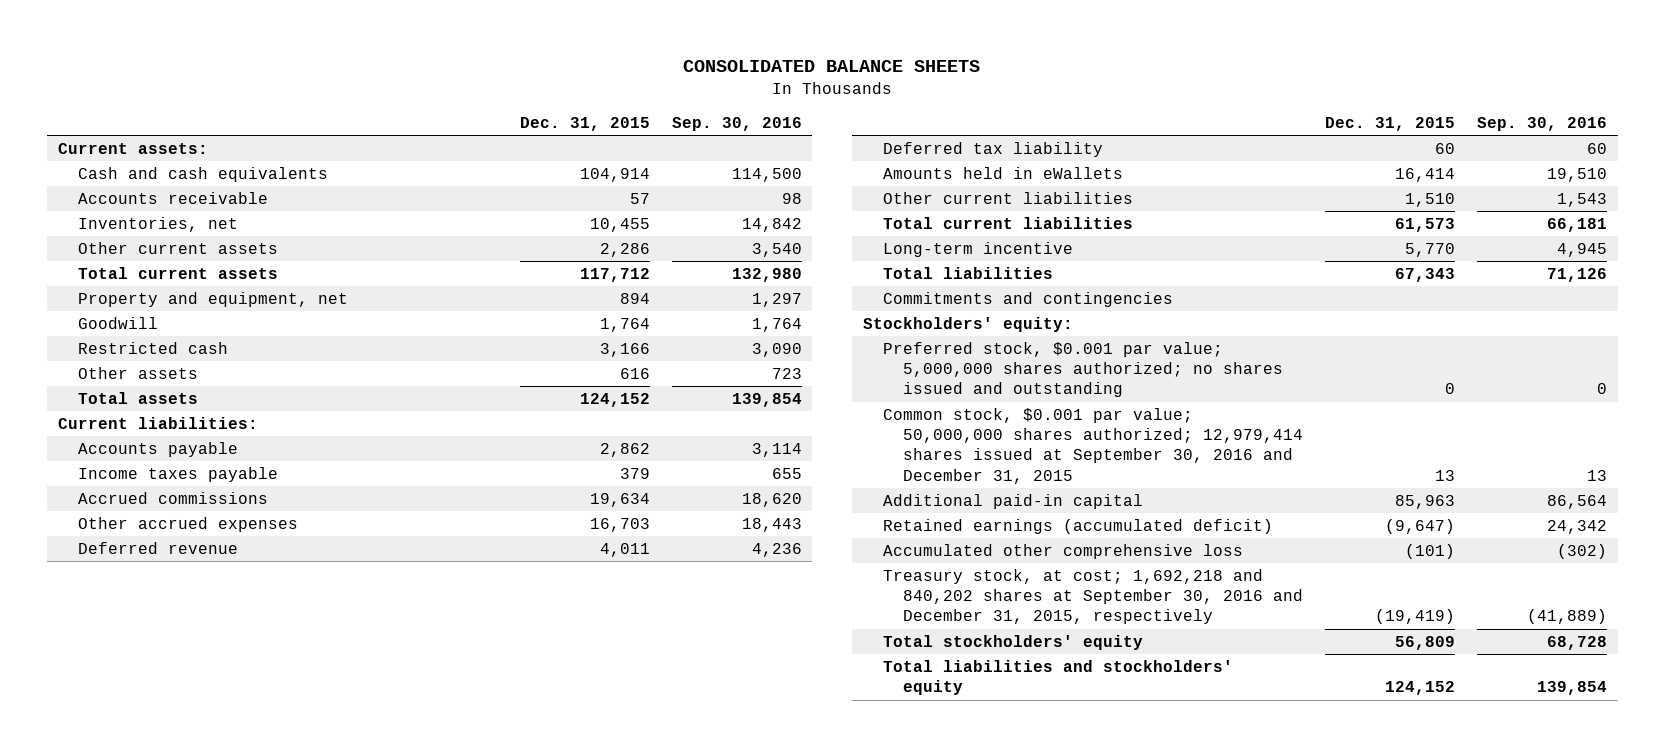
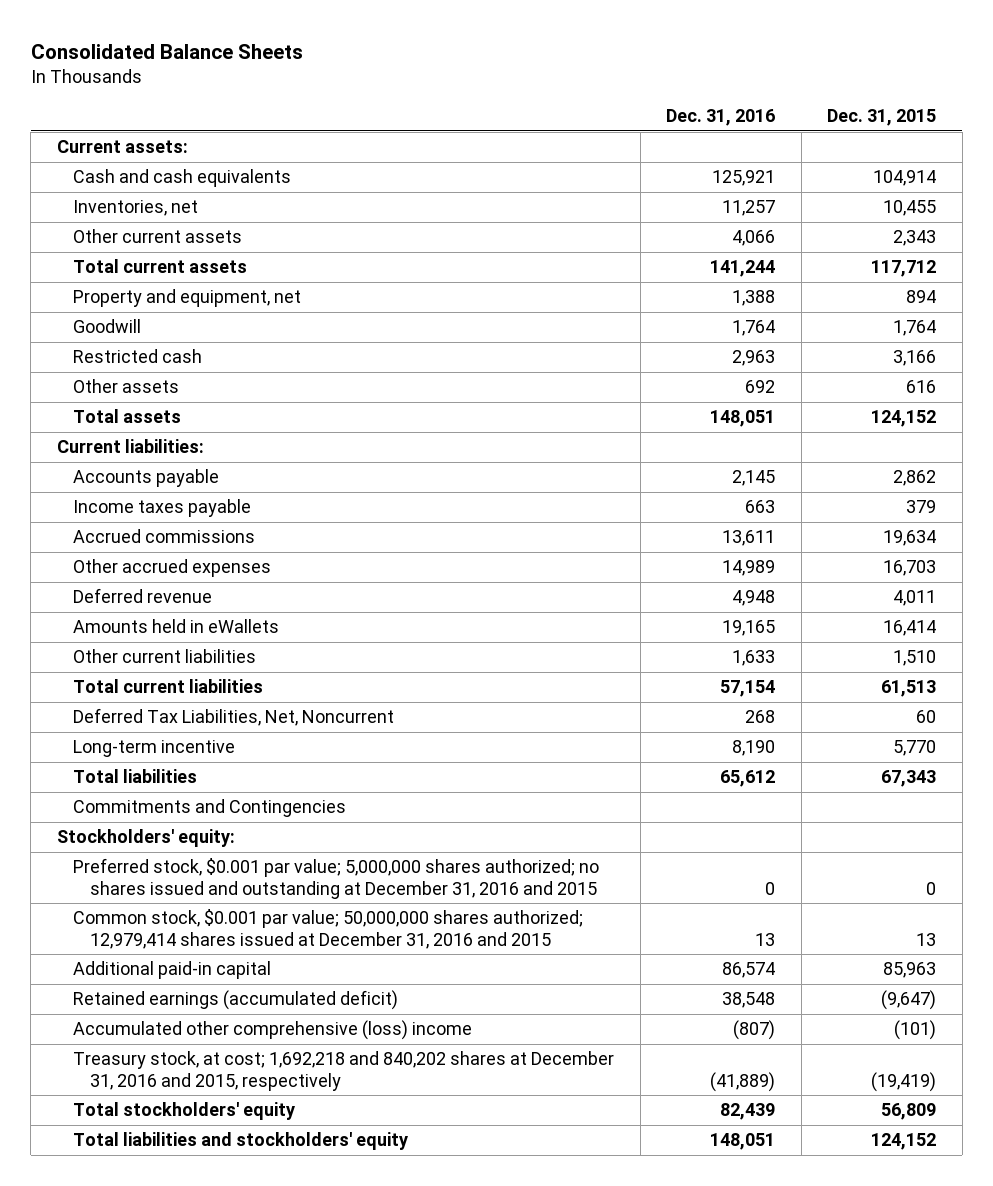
[683,60,981,73] CONSOLIDATED BALANCE SHEETS -> [30,43,303,59] Consolidated Balance Sheets
[671,116,802,131] Sep. 30, 2016 -> none
none -> [666,109,776,127] Dec. 31, 2016
[78,191,269,204] Accounts receivable -> none
[599,242,650,257] 2,286 -> [893,230,937,247] 2,343
[883,141,1104,157] Deferred tax liability -> none
[1395,217,1456,232] 61,573 -> [881,680,937,698] 61,513
none -> [73,708,395,727] Deferred Tax Liabilities, Net, Noncurrent
[883,291,1174,307] Commitments and contingencies -> [73,799,347,818] Commitments and Contingencies
[883,341,1284,398] Preferred stock, $0.001 par value; 5,000,000 shares authorized; no shares issued and outstanding -> [73,858,600,899] Preferred stock, $0.001 par value; 5,000,000 shares authorized; no shares issued and outstanding at December 31, 2016 and 2015
[883,407,1304,484] Common stock, $0.001 par value; 50,000,000 shares authorized; 12,979,414 shares issued at September 30, 2016 and December 31, 2015 -> [73,909,584,949] Common stock, $0.001 par value; 50,000,000 shares authorized; 12,979,414 shares issued at December 31, 2016 and 2015
[883,543,1244,559] Accumulated other comprehensive loss -> [73,1020,473,1041] Accumulated other comprehensive (loss) income
[883,568,1304,625] Treasury stock, at cost; 1,692,218 and 840,202 shares at September 30, 2016 and December 31, 2015, respectively -> [73,1051,615,1091] Treasury stock, at cost; 1,692,218 and 840,202 shares at December 31, 2016 and 2015, respectively

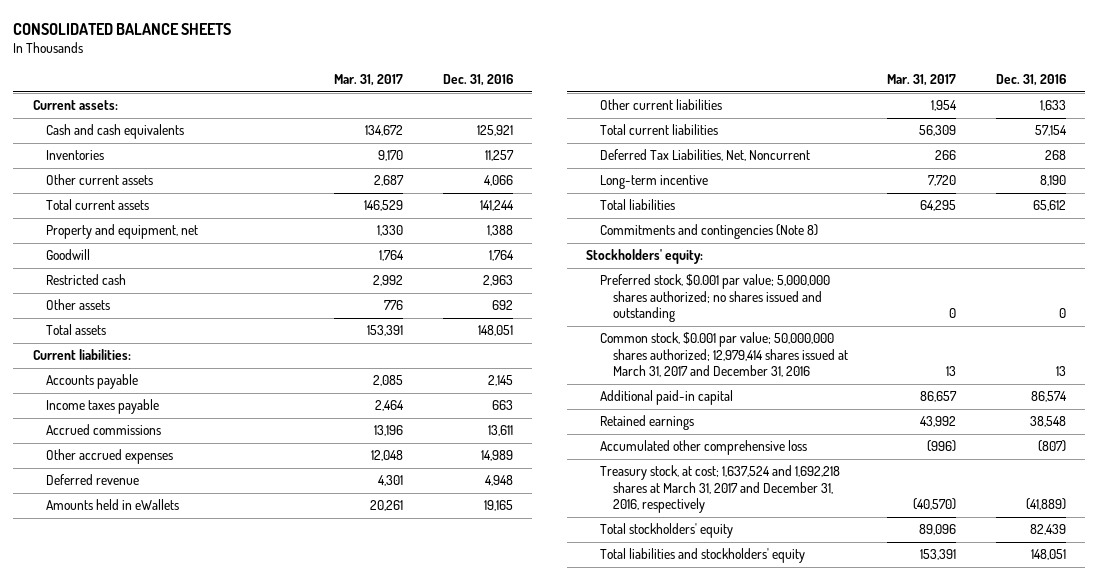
[30,43,303,59] Consolidated Balance Sheets -> [13,22,232,35] CONSOLIDATED BALANCE SHEETS
[827,109,937,127] Dec. 31, 2015 -> none
none -> [334,74,404,87] Mar. 31, 2017
[73,200,199,217] Inventories, net -> [46,150,105,161] Inventories
[73,799,347,818] Commitments and Contingencies -> [599,224,818,240] Commitments and contingencies (Note 8)
[73,858,600,899] Preferred stock, $0.001 par value; 5,000,000 shares authorized; no shares issued and outstanding at December 31, 2016 and 2015 -> [599,274,830,323] Preferred stock, $0.001 par value; 5,000,000 shares authorized; no shares issued and outstanding
[73,909,584,949] Common stock, $0.001 par value; 50,000,000 shares authorized; 12,979,414 shares issued at December 31, 2016 and 2015 -> [599,332,848,378] Common stock, $0.001 par value; 50,000,000 shares authorized; 12,979,414 shares issued at March 31, 2017 and December 31, 2016
[73,990,399,1011] Retained earnings (accumulated deficit) -> [599,415,694,431] Retained earnings
[73,1020,473,1041] Accumulated other comprehensive (loss) income -> [599,440,807,456] Accumulated other comprehensive loss
[73,1051,615,1091] Treasury stock, at cost; 1,692,218 and 840,202 shares at December 31, 2016 and 2015, respectively -> [599,465,840,514] Treasury stock, at cost; 1,637,524 and 1,692,218 shares at March 31, 2017 and December 31, 2016, respectively

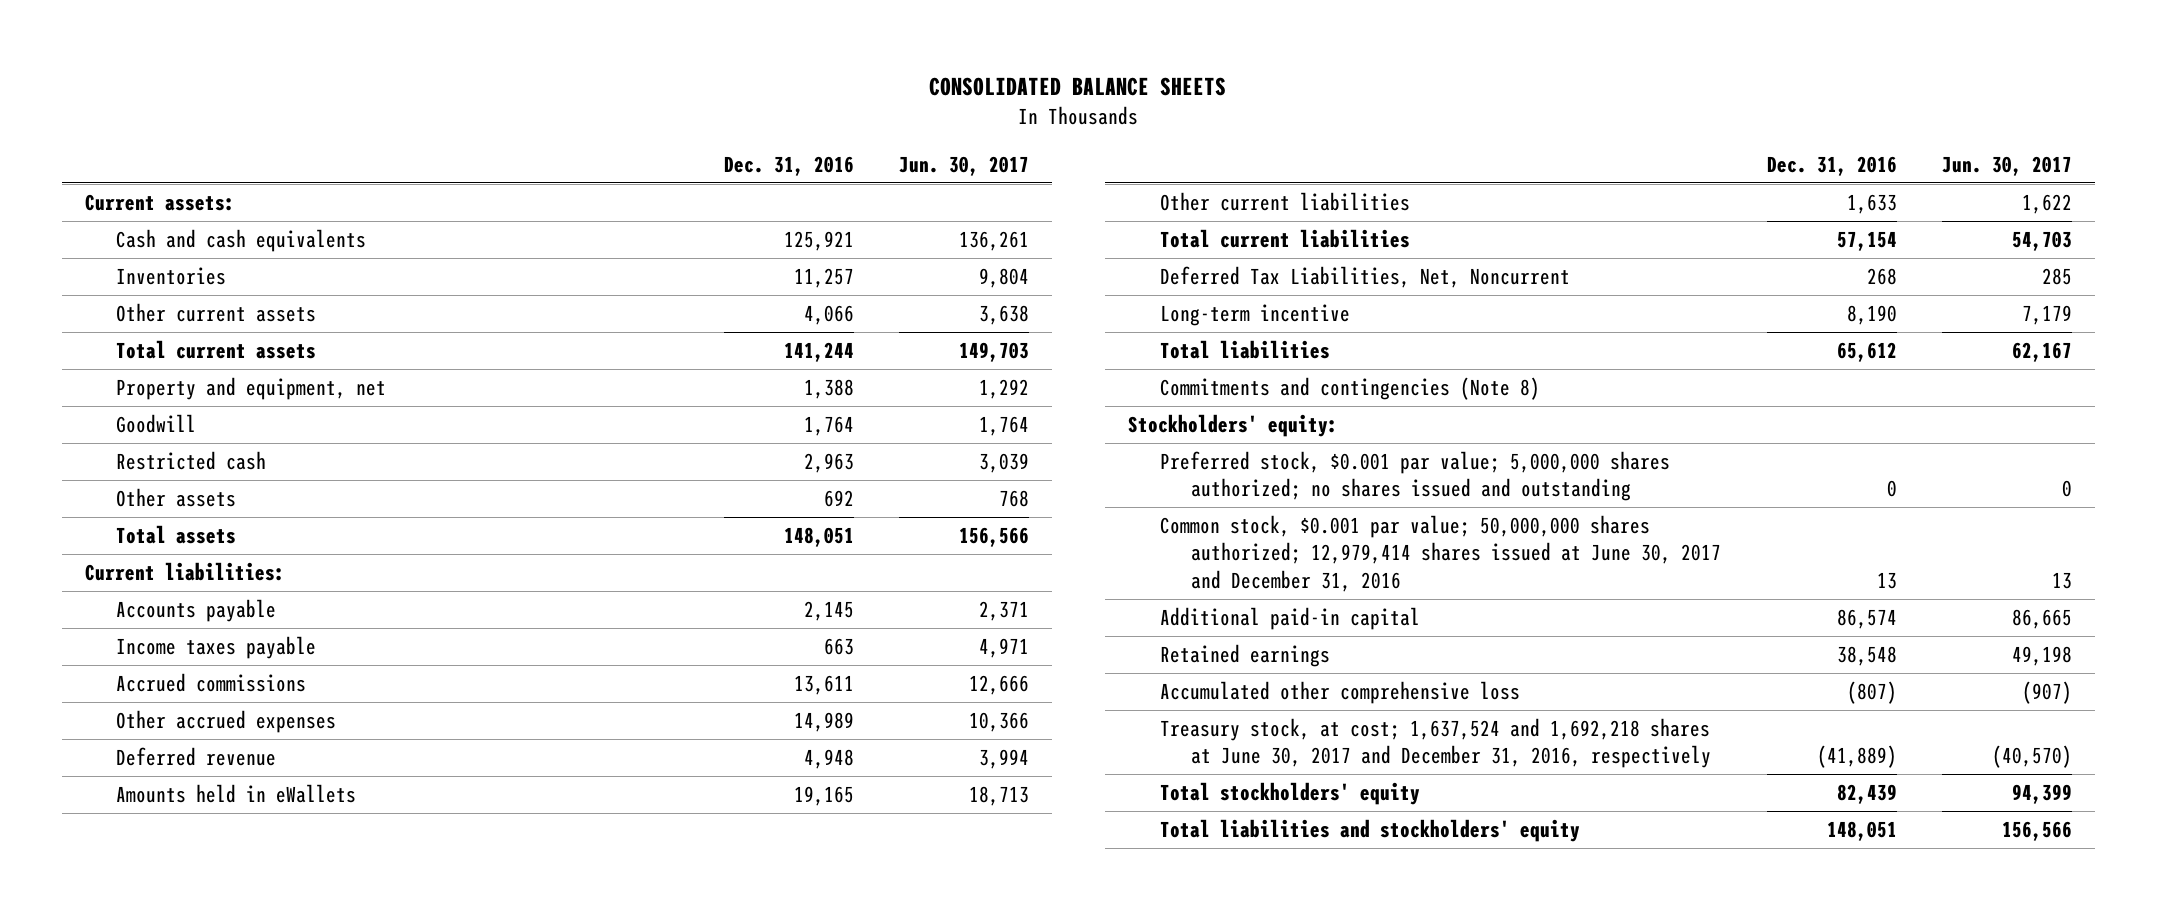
[334,74,404,87] Mar. 31, 2017 -> none
none -> [899,155,1030,176] Jun. 30, 2017
[599,332,848,378] Common stock, $0.001 par value; 50,000,000 shares authorized; 12,979,414 shares issued at March 31, 2017 and December 31, 2016 -> [1159,515,1722,592] Common stock, $0.001 par value; 50,000,000 shares authorized; 12,979,414 shares issued at June 30, 2017 and December 31, 2016
[599,465,840,514] Treasury stock, at cost; 1,637,524 and 1,692,218 shares at March 31, 2017 and December 31, 2016, respectively -> [1159,718,1712,769] Treasury stock, at cost; 1,637,524 and 1,692,218 shares at June 30, 2017 and December 31, 2016, respectively

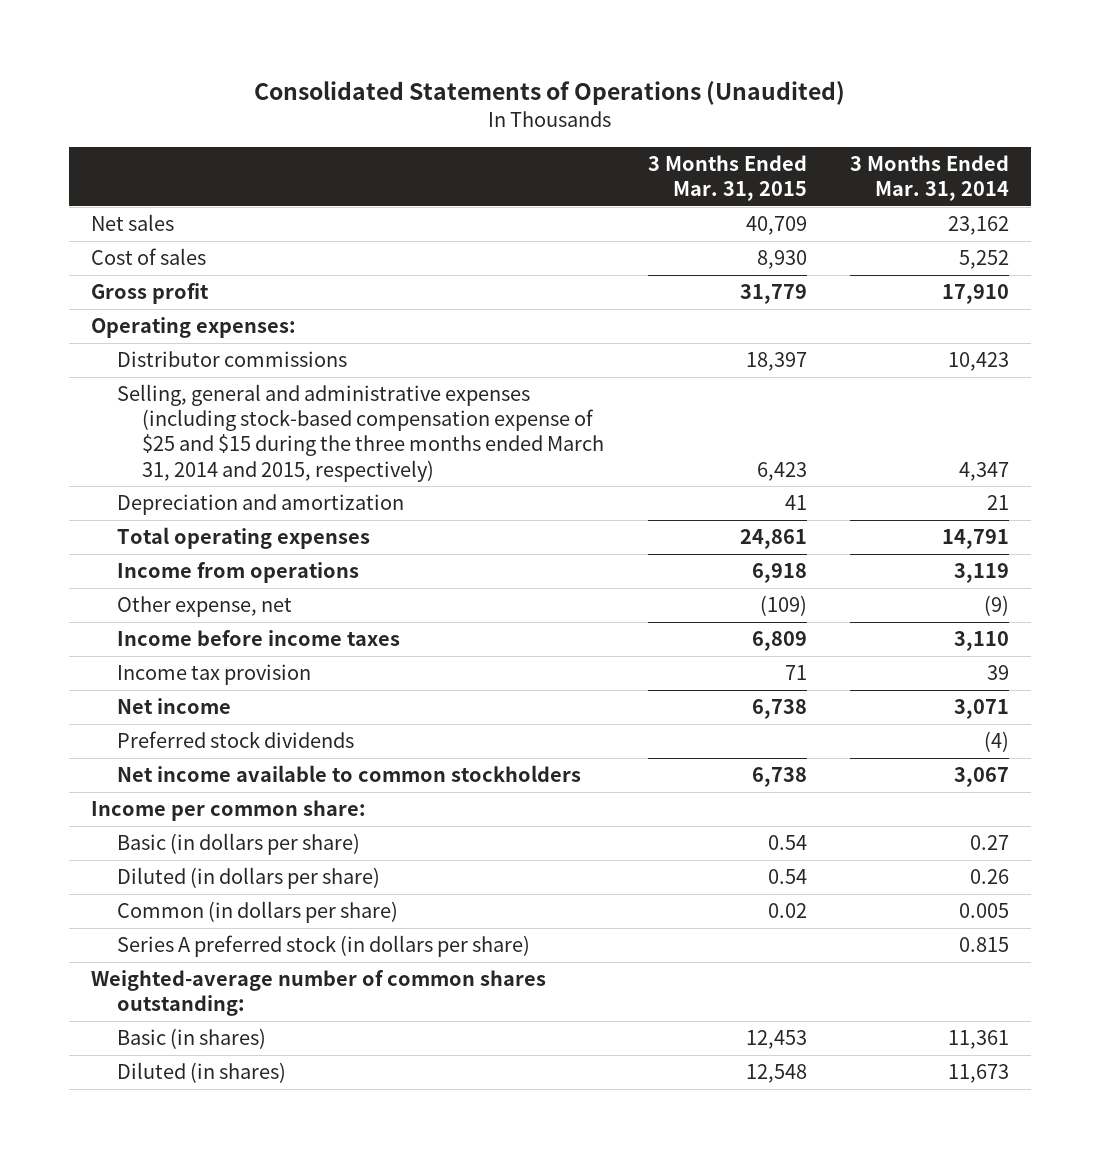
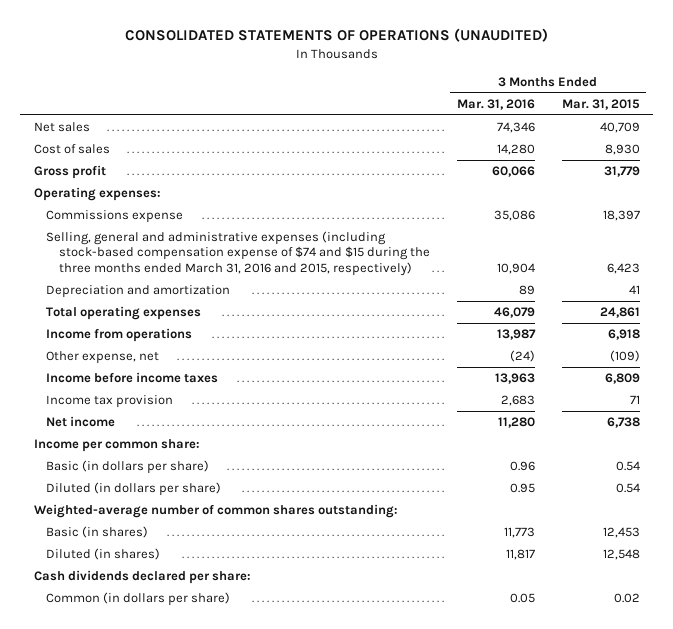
[254,81,846,106] Consolidated Statements of Operations (Unaudited) -> [124,28,548,43] CONSOLIDATED STATEMENTS OF OPERATIONS (UNAUDITED)
[850,155,1010,202] 3 Months Ended Mar. 31, 2014 -> none
none -> [456,98,535,110] Mar. 31, 2016
[116,351,347,368] Distributor commissions -> [46,210,184,224] Commissions expense
[116,384,605,482] Selling, general and administrative expenses (including stock-based compensation expense of $25 and $15 during the three months ended March 31, 2014 and 2015, respectively) -> [46,231,431,276] Selling, general and administrative expenses (including stock-based compensation expense of $74 and $15 during the three months ended March 31, 2016 and 2015, respectively)
[116,731,354,749] Preferred stock dividends -> none
[116,765,581,783] Net income available to common stockholders -> none
[116,935,530,958] Series A preferred stock (in dollars per share) -> none
none -> [33,570,251,585] Cash dividends declared per share:
[116,901,398,924] Common (in dollars per share) -> [46,592,231,607] Common (in dollars per share)

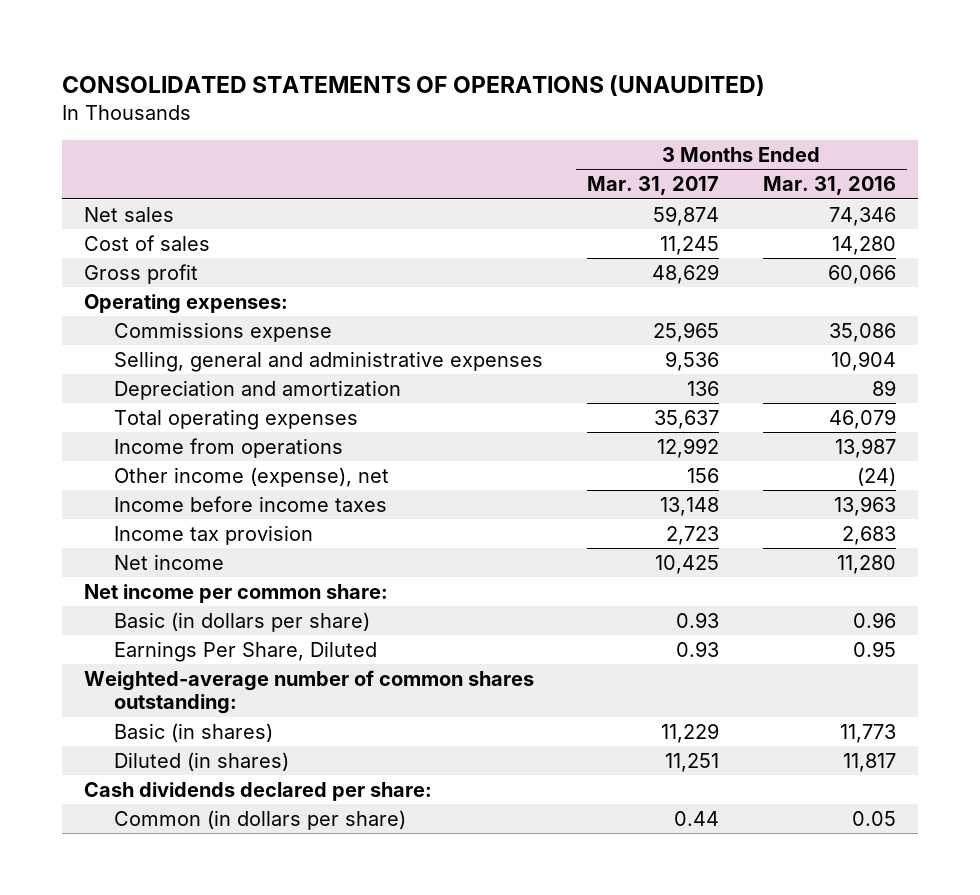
[561,98,640,110] Mar. 31, 2015 -> none
none -> [586,176,719,196] Mar. 31, 2017
[46,231,431,276] Selling, general and administrative expenses (including stock-based compensation expense of $74 and $15 during the three months ended March 31, 2016 and 2015, respectively) -> [114,350,544,372] Selling, general and administrative expenses
[46,351,160,365] Other expense, net -> [114,466,390,487] Other income (expense), net
[33,439,200,453] Income per common share: -> [83,583,388,603] Net income per common share:
[46,482,222,497] Diluted (in dollars per share) -> [114,640,378,662] Earnings Per Share, Diluted

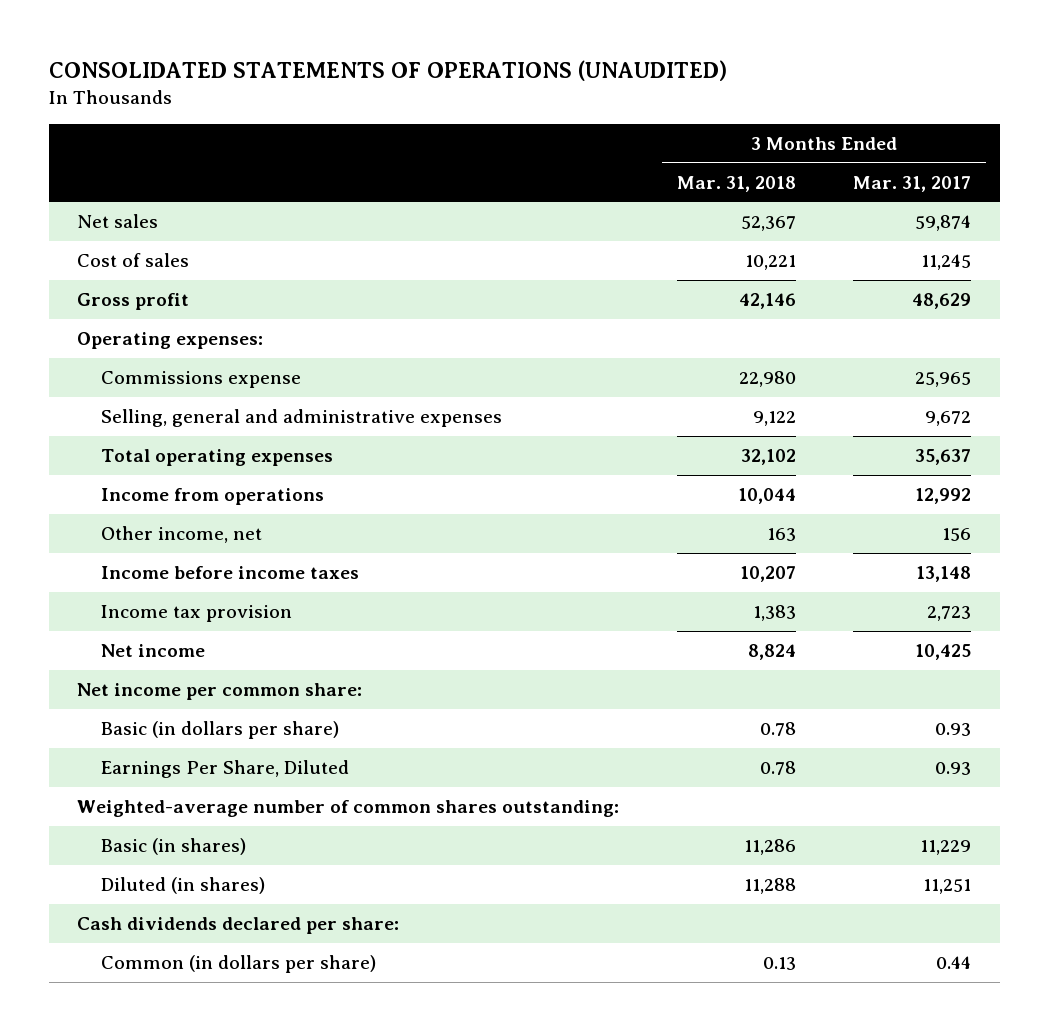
[762,176,896,196] Mar. 31, 2016 -> none
none -> [676,175,796,192] Mar. 31, 2018
[114,379,402,400] Depreciation and amortization -> none
[664,350,719,371] 9,536 -> [925,411,972,427] 9,672
[114,466,390,487] Other income (expense), net -> [100,526,262,544] Other income, net

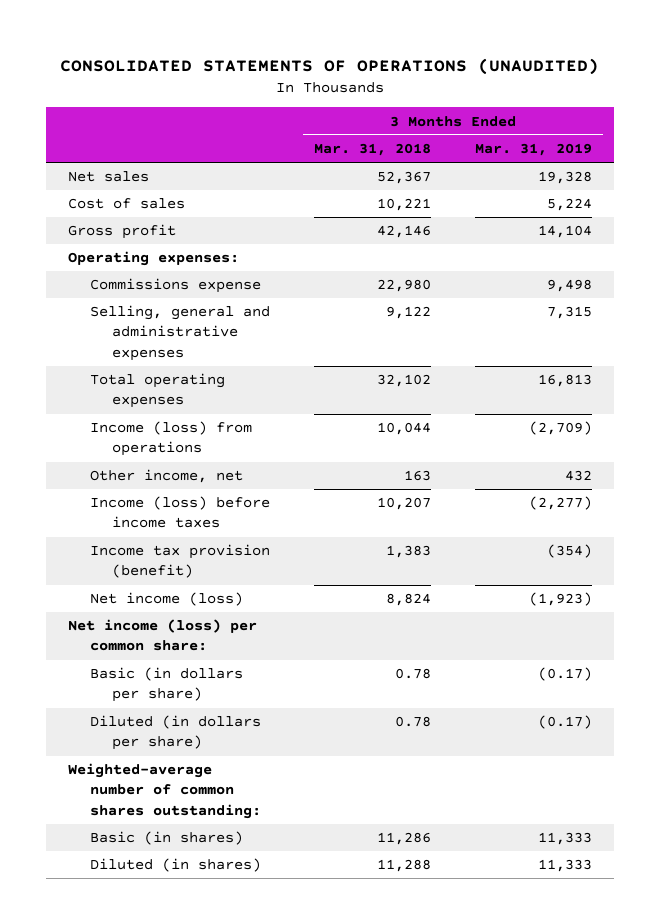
[853,175,972,192] Mar. 31, 2017 -> none
none -> [475,143,593,157] Mar. 31, 2019
[100,488,324,506] Income from operations -> [90,421,253,457] Income (loss) from operations
[100,566,359,580] Income before income taxes -> [90,496,271,529] Income (loss) before income taxes
[100,605,292,623] Income tax provision -> [90,544,271,579] Income tax provision (benefit)
[100,644,205,658] Net income -> [90,592,244,607] Net income (loss)
[77,683,363,701] Net income per common share: -> [68,619,258,652] Net income (loss) per common share:
[100,760,349,779] Earnings Per Share, Diluted -> [90,715,262,751] Diluted (in dollars per share)
[77,917,400,935] Cash dividends declared per share: -> none
[100,955,376,974] Common (in dollars per share) -> none

